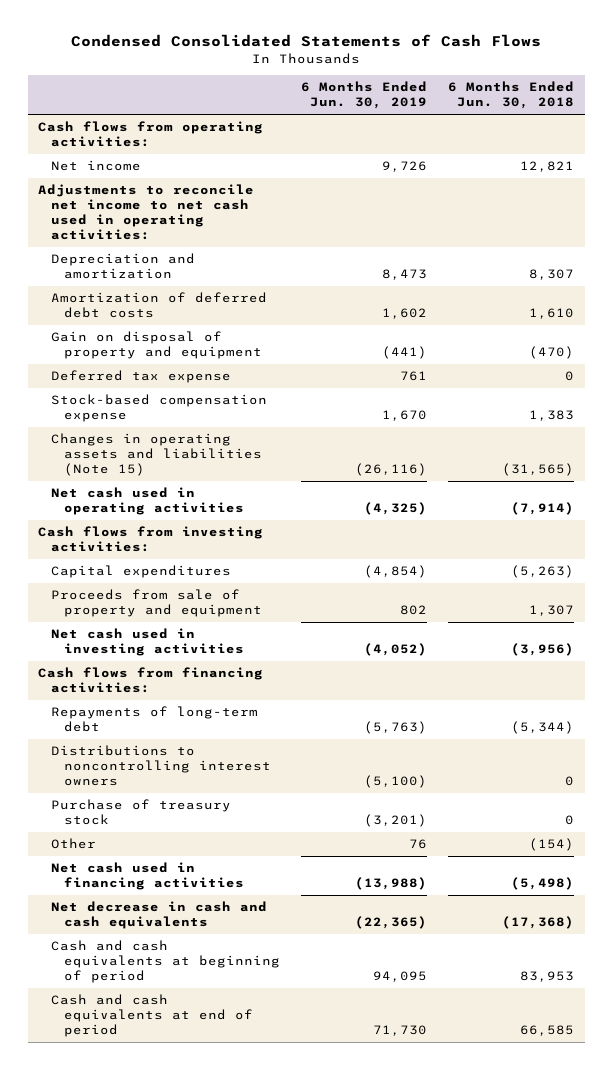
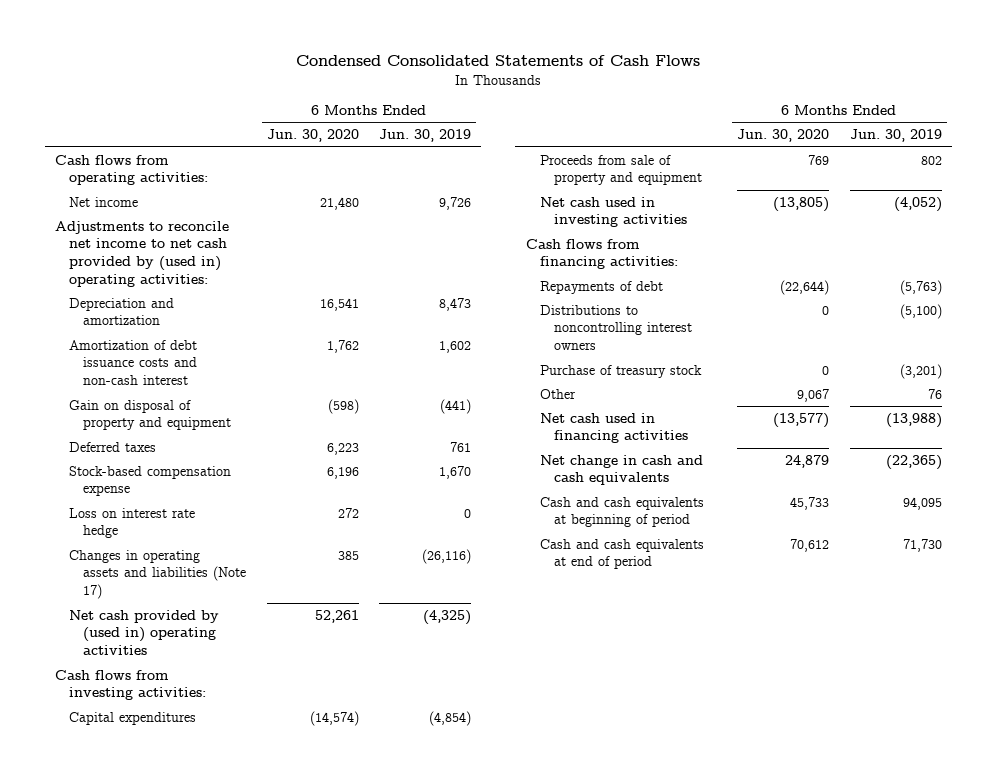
[448,81,575,110] 6 Months Ended Jun. 30, 2018 -> none
none -> [266,129,359,143] Jun. 30, 2020
[38,184,255,241] Adjustments to reconcile net income to net cash used in operating activities: -> [54,220,229,287] Adjustments to reconcile net income to net cash provided by (used in) operating activities:
[51,292,268,319] Amortization of deferred debt costs -> [69,339,198,386] Amortization of debt issuance costs and non-cash interest
[51,370,232,384] Deferred tax expense -> [69,441,157,452] Deferred taxes
none -> [69,507,196,539] Loss on interest rate hedge
[51,433,263,477] Changes in operating assets and liabilities (Note 15) -> [69,549,247,600] Changes in operating assets and liabilities (Note 17)
[51,487,245,516] Net cash used in operating activities -> [69,609,220,656] Net cash provided by (used in) operating activities
[51,706,259,733] Repayments of long-term debt -> [539,280,663,294] Repayments of debt
[51,901,268,930] Net decrease in cash and cash equivalents -> [539,454,703,486] Net change in cash and cash equivalents

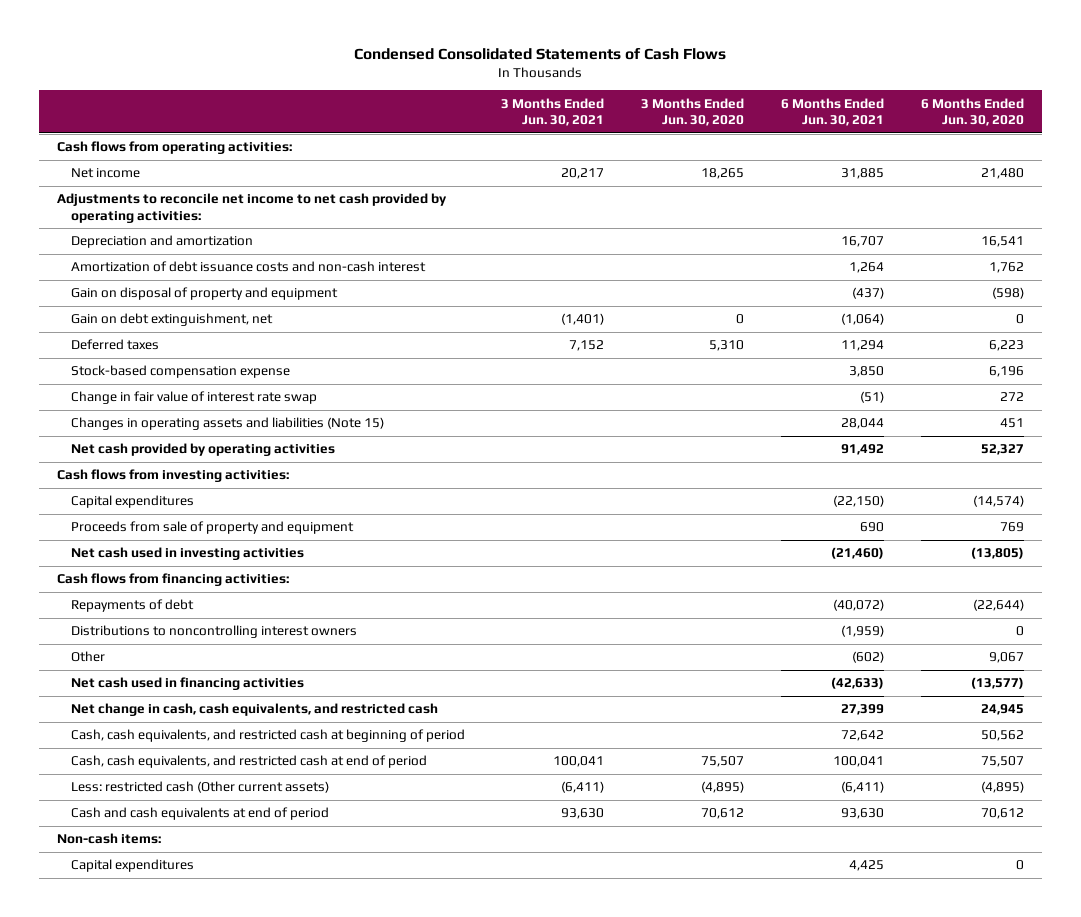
[378,129,471,143] Jun. 30, 2019 -> none
none -> [501,97,605,127] 3 Months Ended Jun. 30, 2021
none -> [641,97,745,127] 3 Months Ended Jun. 30, 2020
none -> [780,97,884,127] 6 Months Ended Jun. 30, 2021
[54,220,229,287] Adjustments to reconcile net income to net cash provided by (used in) operating activities: -> [56,193,447,223] Adjustments to reconcile net income to net cash provided by operating activities:
none -> [70,313,273,327] Gain on debt extinguishment, net
[69,507,196,539] Loss on interest rate hedge -> [70,391,317,405] Change in fair value of interest rate swap
[69,549,247,600] Changes in operating assets and liabilities (Note 17) -> [70,417,384,431] Changes in operating assets and liabilities (Note 15)
[337,550,359,560] 385 -> [999,418,1024,429] 451
[69,609,220,656] Net cash provided by (used in) operating activities -> [70,443,335,457] Net cash provided by operating activities
[314,609,359,623] 52,261 -> [980,444,1024,456] 52,327
[539,364,702,378] Purchase of treasury stock -> none
[539,454,703,486] Net change in cash and cash equivalents -> [70,703,438,717] Net change in cash, cash equivalents, and restricted cash
[785,454,830,468] 24,879 -> [980,704,1024,716] 24,945
[539,496,704,528] Cash and cash equivalents at beginning of period -> [70,729,465,743] Cash, cash equivalents, and restricted cash at beginning of period
[790,496,830,510] 45,733 -> [980,730,1024,742] 50,562
none -> [70,755,427,769] Cash, cash equivalents, and restricted cash at end of period
none -> [70,781,329,794] Less: restricted cash (Other current assets)
none -> [56,833,161,845] Non-cash items:
none -> [70,859,194,873] Capital expenditures

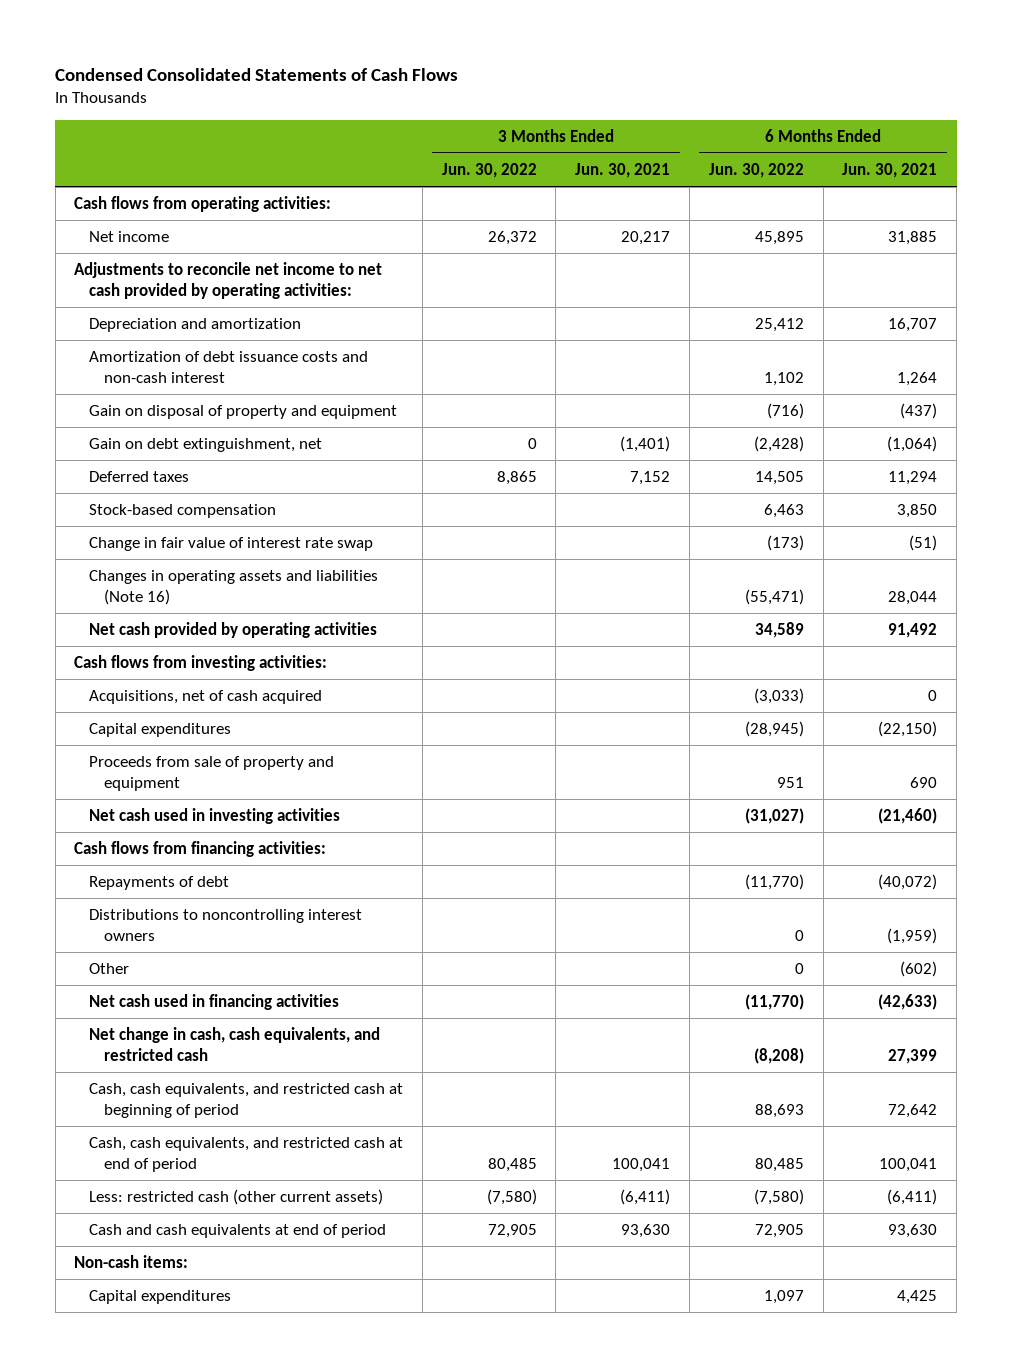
[641,97,745,127] 3 Months Ended Jun. 30, 2020 -> none
[920,97,1024,127] 6 Months Ended Jun. 30, 2020 -> none
none -> [441,162,537,178] Jun. 30, 2022
none -> [708,162,804,178] Jun. 30, 2022
[70,365,290,379] Stock-based compensation expense -> [89,503,277,518] Stock-based compensation
[70,417,384,431] Changes in operating assets and liabilities (Note 15) -> [89,569,379,605] Changes in operating assets and liabilities (Note 16)
none -> [89,689,323,704] Acquisitions, net of cash acquired
[70,781,329,794] Less: restricted cash (Other current assets) -> [89,1188,384,1205] Less: restricted cash (other current assets)

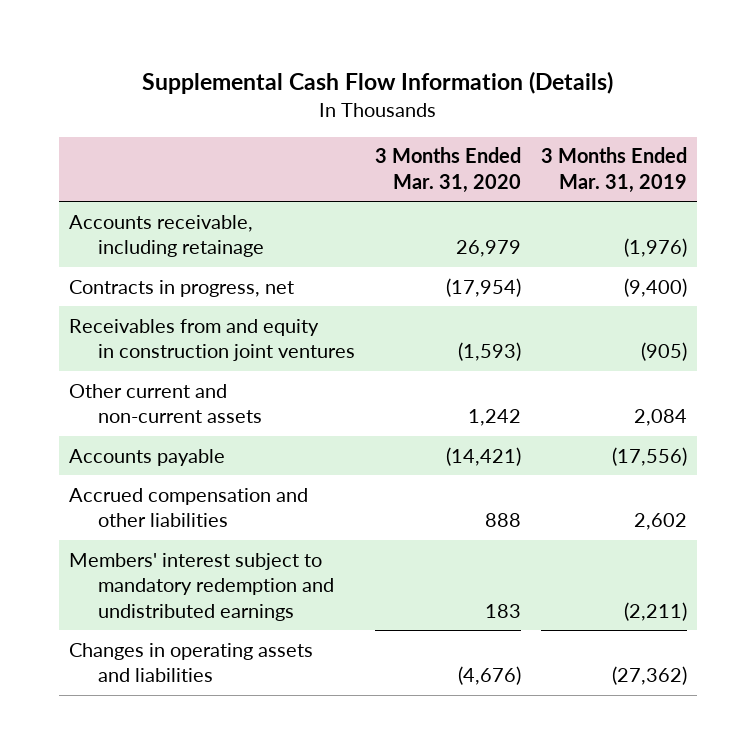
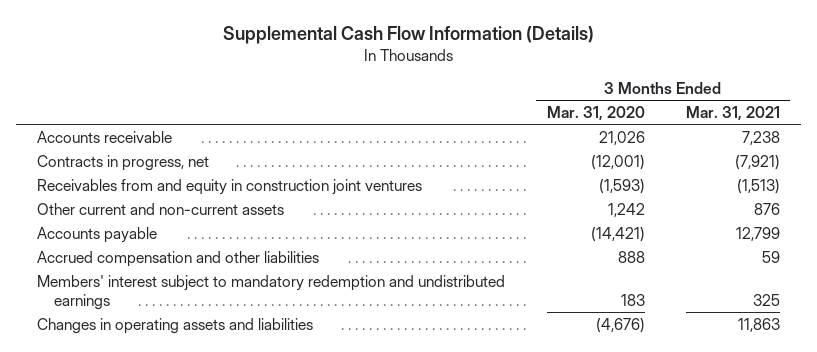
[540,147,687,194] 3 Months Ended Mar. 31, 2019 -> none
none -> [686,105,781,121] Mar. 31, 2021
[68,214,264,258] Accounts receivable, including retainage -> [36,130,172,143] Accounts receivable
[455,240,521,258] 26,979 -> [598,130,645,145] 21,026
[445,277,521,297] (17,954) -> [590,154,645,170] (12,001)

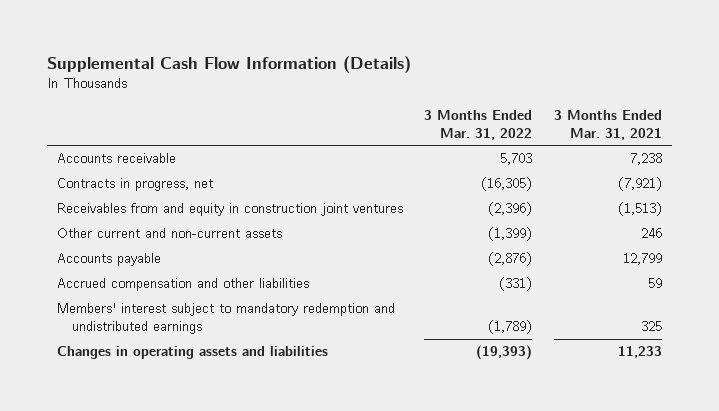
[546,105,645,121] Mar. 31, 2020 -> none
none -> [424,109,533,140] 3 Months Ended Mar. 31, 2022
[754,202,781,215] 876 -> [640,228,662,239] 246
[738,317,781,332] 11,863 -> [617,346,662,359] 11,233

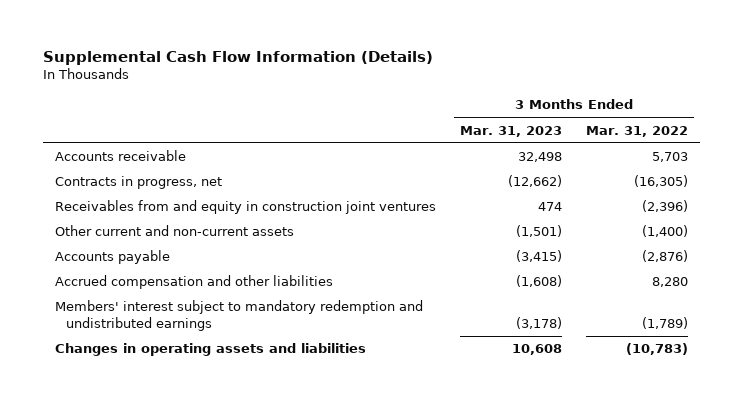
[553,109,662,140] 3 Months Ended Mar. 31, 2021 -> none
none -> [460,125,563,137] Mar. 31, 2023
[488,227,533,242] (1,399) -> [642,225,689,238] (1,400)
[499,277,533,292] (331) -> [652,277,689,288] 8,280
[476,345,533,361] (19,393) -> [626,343,689,356] (10,783)

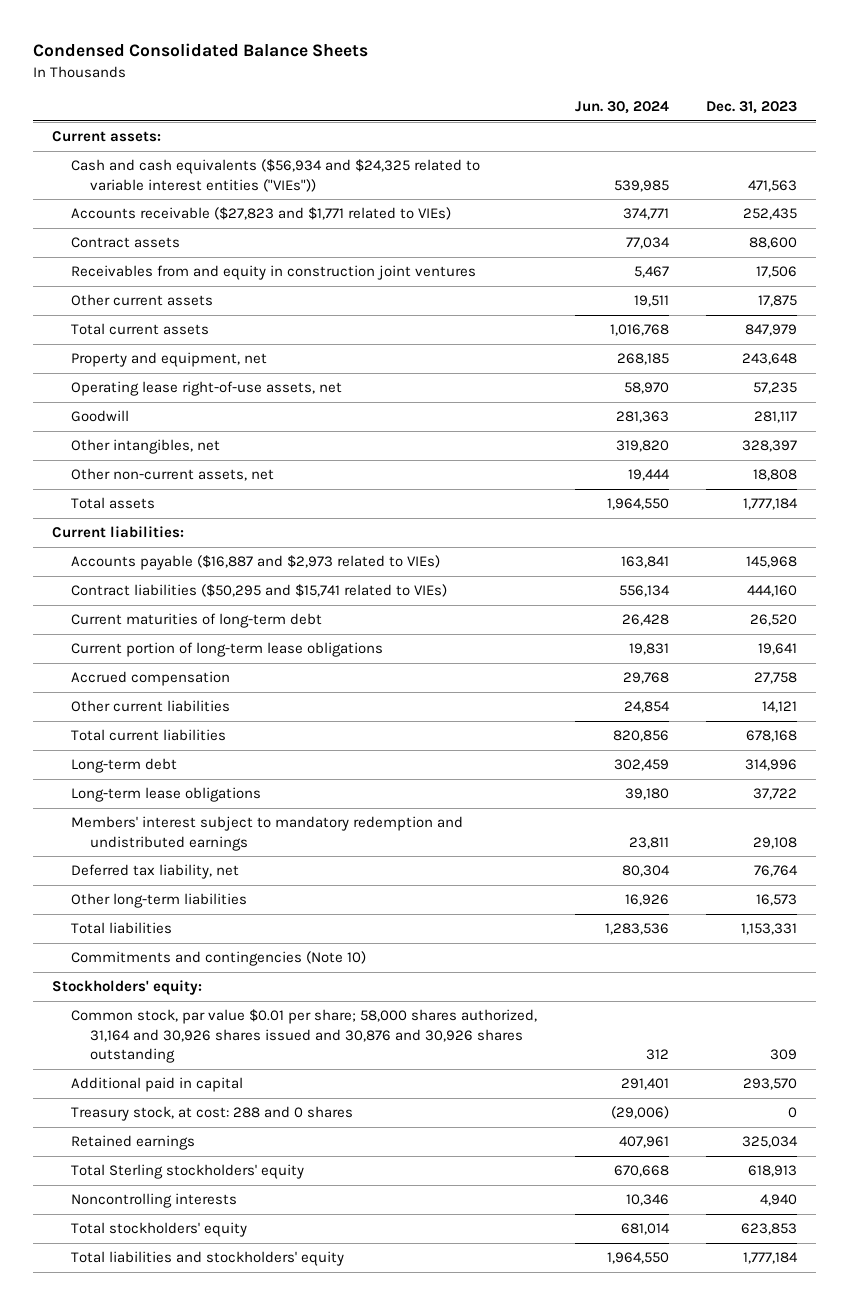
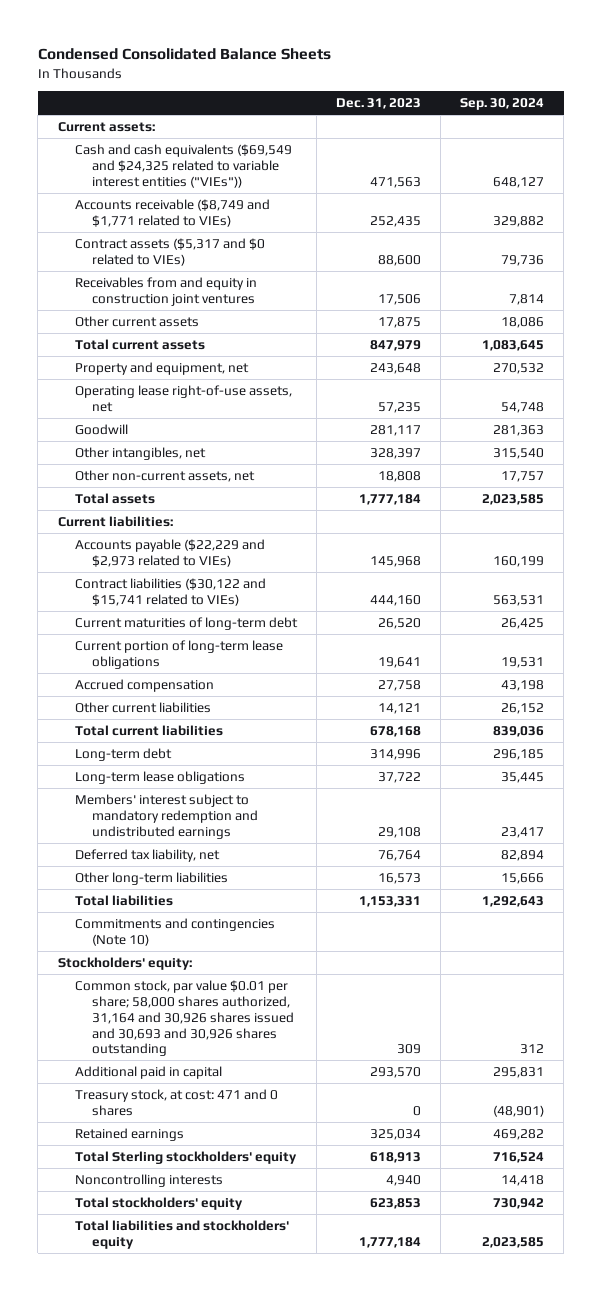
[574,100,669,114] Jun. 30, 2024 -> none
none -> [459,98,544,111] Sep. 30, 2024
[71,159,481,192] Cash and cash equivalents ($56,934 and $24,325 related to variable interest entities ("VIEs")) -> [74,143,292,188] Cash and cash equivalents ($69,549 and $24,325 related to variable interest entities ("VIEs"))
[71,207,452,221] Accounts receivable ($27,823 and $1,771 related to VIEs) -> [74,198,270,227] Accounts receivable ($8,749 and $1,771 related to VIEs)
[71,237,181,249] Contract assets -> [74,237,265,266] Contract assets ($5,317 and $0 related to VIEs)
[71,555,441,571] Accounts payable ($16,887 and $2,973 related to VIEs) -> [74,538,265,567] Accounts payable ($22,229 and $2,973 related to VIEs)
[71,584,448,598] Contract liabilities ($50,295 and $15,741 related to VIEs) -> [74,577,266,606] Contract liabilities ($30,122 and $15,741 related to VIEs)
[71,1009,538,1064] Common stock, par value $0.01 per share; 58,000 shares authorized, 31,164 and 30,926 shares issued and 30,876 and 30,926 shares outstanding -> [74,979,294,1057] Common stock, par value $0.01 per share; 58,000 shares authorized, 31,164 and 30,926 shares issued and 30,693 and 30,926 shares outstanding
[71,1106,354,1122] Treasury stock, at cost: 288 and 0 shares -> [74,1088,278,1116] Treasury stock, at cost: 471 and 0 shares

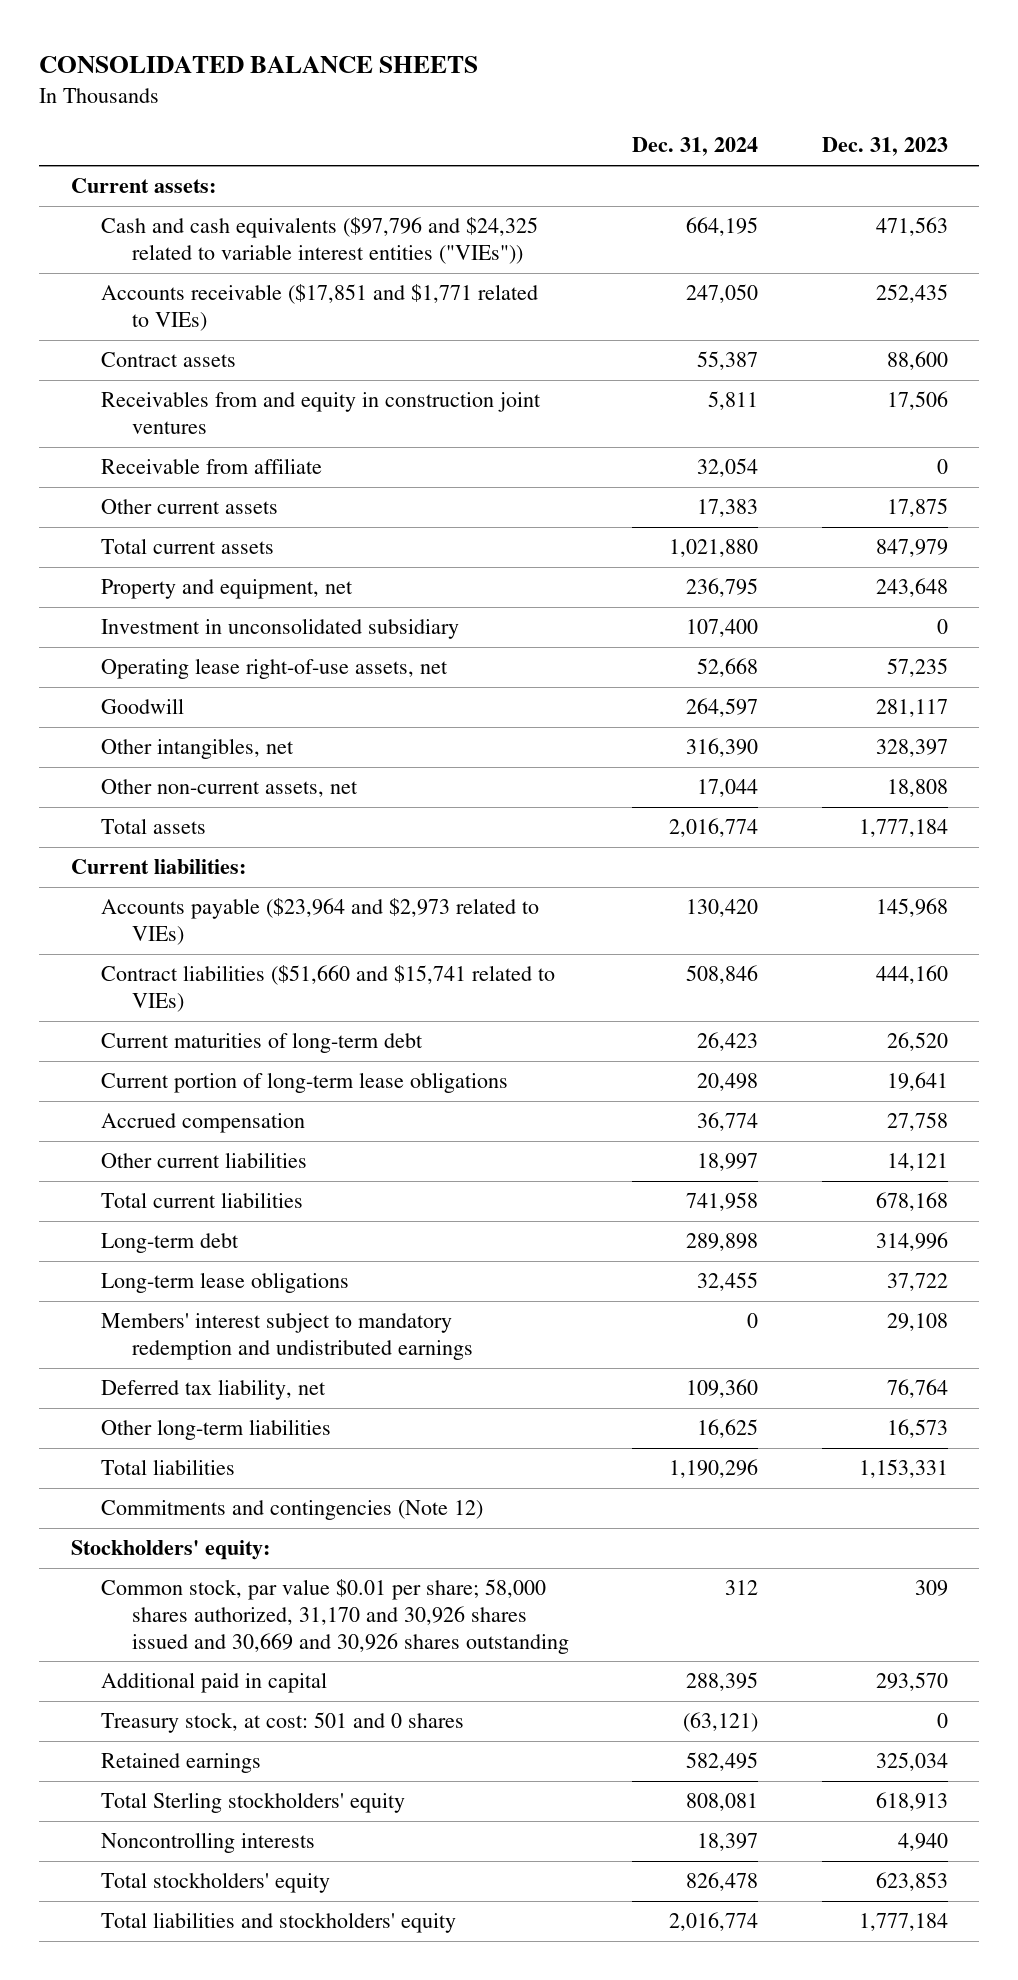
[37,48,331,61] Condensed Consolidated Balance Sheets -> [38,56,478,74] CONSOLIDATED BALANCE SHEETS
[459,98,544,111] Sep. 30, 2024 -> none
none -> [632,137,759,157] Dec. 31, 2024
[74,143,292,188] Cash and cash equivalents ($69,549 and $24,325 related to variable interest entities ("VIEs")) -> [101,217,539,265] Cash and cash equivalents ($97,796 and $24,325 related to variable interest entities ("VIEs"))
[74,198,270,227] Accounts receivable ($8,749 and $1,771 related to VIEs) -> [101,284,539,332] Accounts receivable ($17,851 and $1,771 related to VIEs)
[74,237,265,266] Contract assets ($5,317 and $0 related to VIEs) -> [101,352,237,368] Contract assets
none -> [101,458,323,475] Receivable from affiliate
none -> [101,618,460,640] Investment in unconsolidated subsidiary
[74,538,265,567] Accounts payable ($22,229 and $2,973 related to VIEs) -> [101,898,540,946] Accounts payable ($23,964 and $2,973 related to VIEs)
[74,577,266,606] Contract liabilities ($30,122 and $15,741 related to VIEs) -> [101,965,556,1013] Contract liabilities ($51,660 and $15,741 related to VIEs)
[74,917,275,946] Commitments and contingencies (Note 10) -> [101,1500,484,1521] Commitments and contingencies (Note 12)
[74,979,294,1057] Common stock, par value $0.01 per share; 58,000 shares authorized, 31,164 and 30,926 shares issued and 30,693 and 30,926 shares outstanding -> [101,1579,569,1654] Common stock, par value $0.01 per share; 58,000 shares authorized, 31,170 and 30,926 shares issued and 30,669 and 30,926 shares outstanding
[74,1088,278,1116] Treasury stock, at cost: 471 and 0 shares -> [101,1712,465,1734] Treasury stock, at cost: 501 and 0 shares

